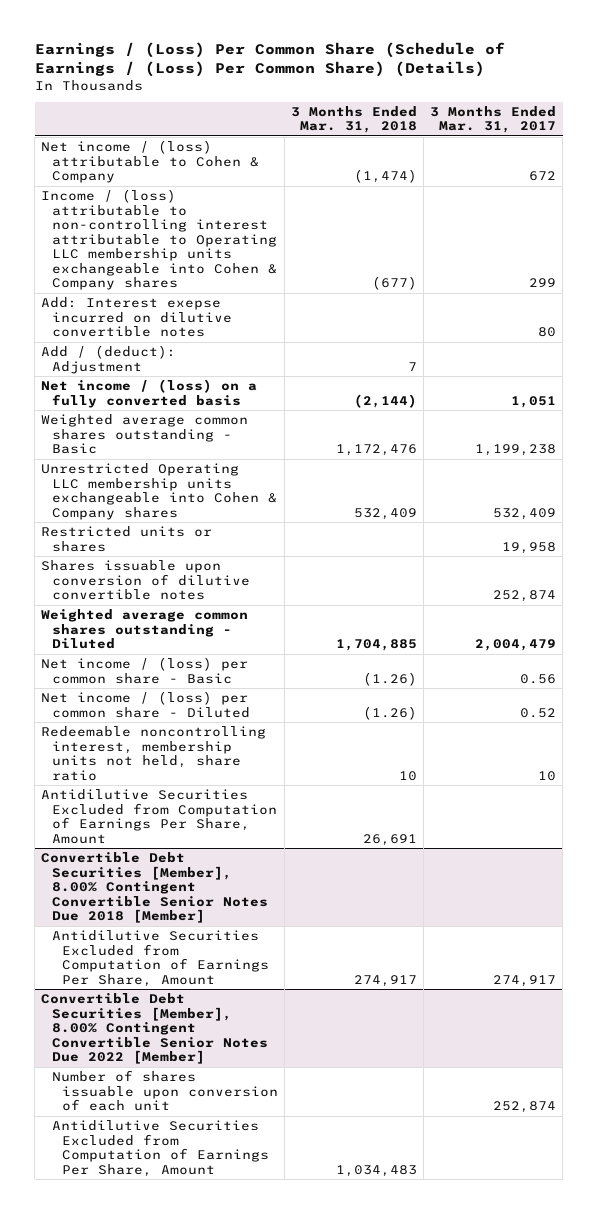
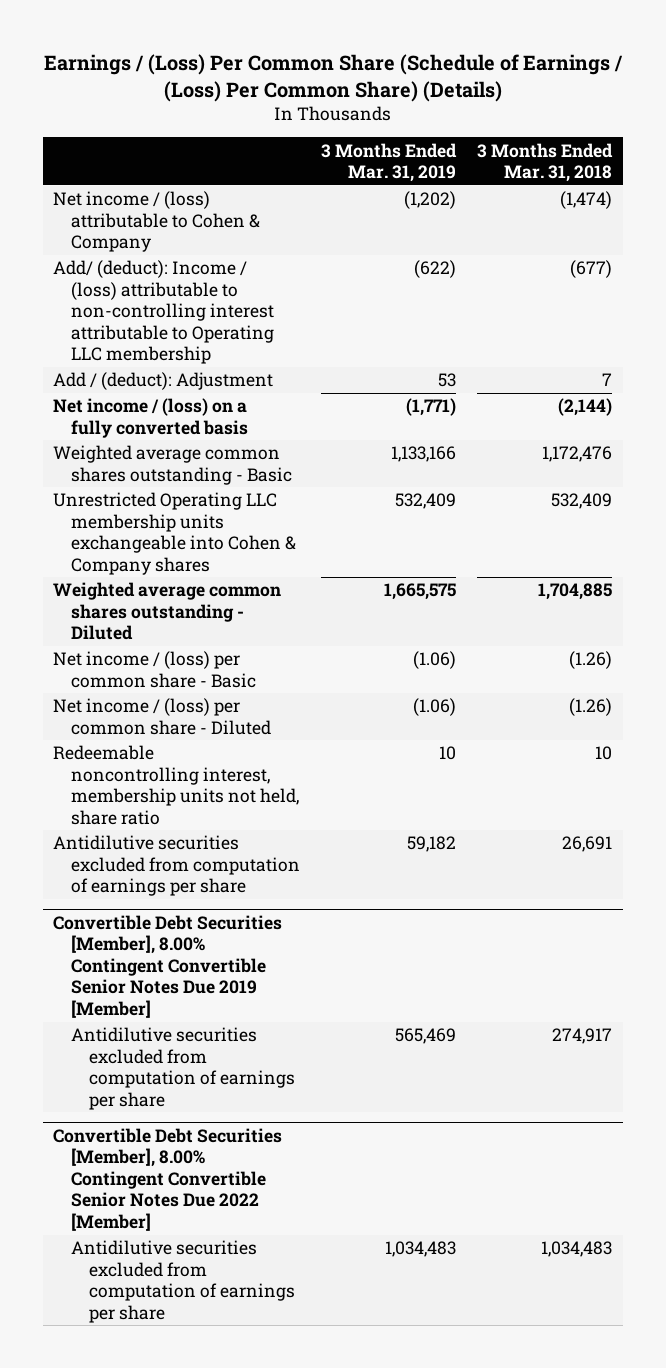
[430,105,557,134] 3 Months Ended Mar. 31, 2017 -> none
none -> [321,142,458,183] 3 Months Ended Mar. 31, 2019
[41,297,232,338] Add: Interest exepse incurred on dilutive convertible notes -> none
[41,189,277,291] Income / (loss) attributable to non-controlling interest attributable to Operating LLC membership units exchangeable into Cohen & Company shares -> [53,260,275,365] Add/ (deduct): Income / (loss) attributable to non-controlling interest attributable to Operating LLC membership
[41,526,213,552] Restricted units or shares -> none
[41,560,250,601] Shares issuable upon conversion of dilutive convertible notes -> none
[41,789,277,844] Antidilutive Securities Excluded from Computation of Earnings Per Share, Amount -> [53,835,301,897] Antidilutive securities excluded from computation of earnings per share
[41,852,268,924] Convertible Debt Securities [Member], 8.00% Contingent Convertible Senior Notes Due 2018 [Member] -> [53,914,283,1018] Convertible Debt Securities [Member], 8.00% Contingent Convertible Senior Notes Due 2019 [Member]
[51,930,269,987] Antidilutive Securities Excluded from Computation of Earnings Per Share, Amount -> [71,1027,295,1110] Antidilutive securities excluded from computation of earnings per share
[51,1070,278,1112] Number of shares issuable upon conversion of each unit -> none
[51,1120,269,1177] Antidilutive Securities Excluded from Computation of Earnings Per Share, Amount -> [71,1240,295,1323] Antidilutive securities excluded from computation of earnings per share

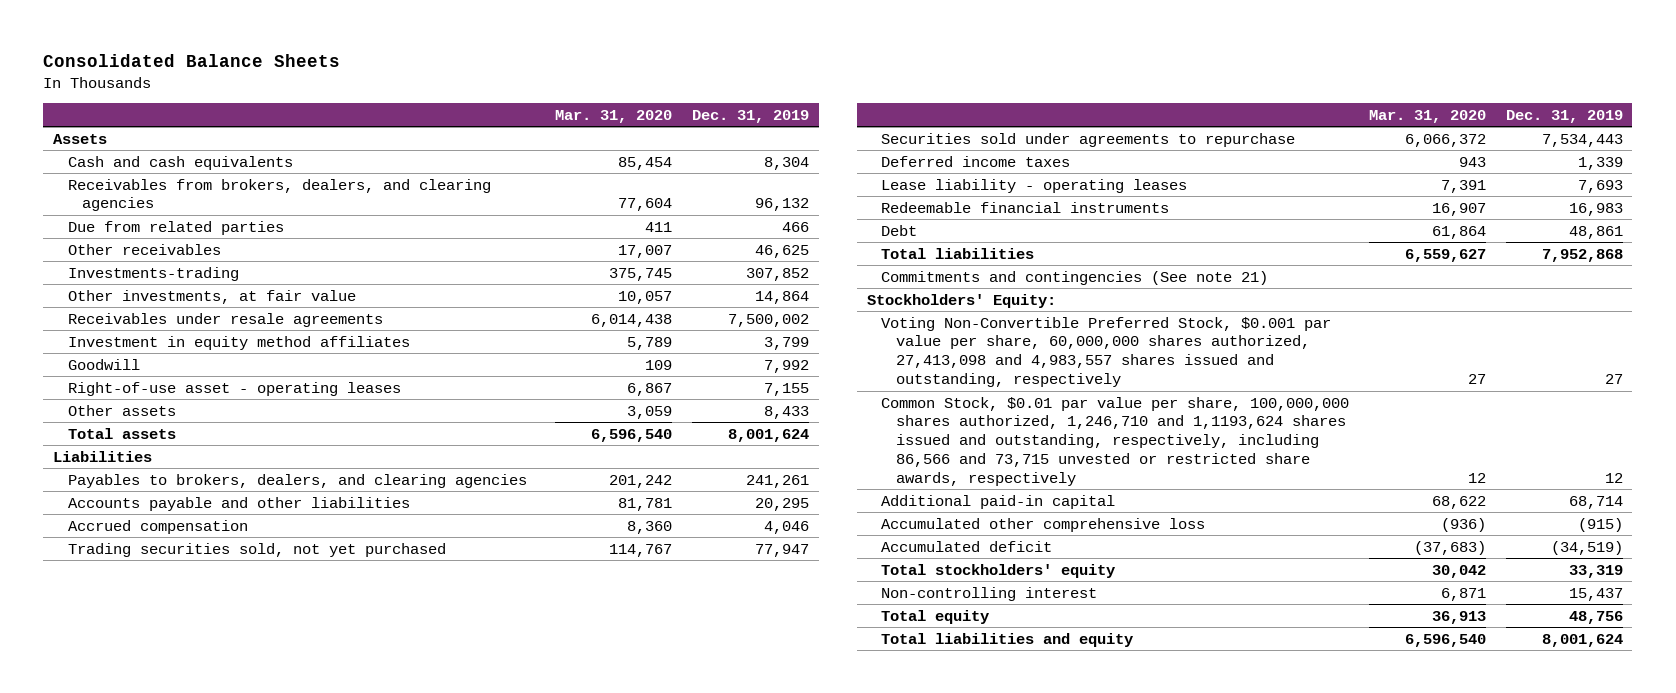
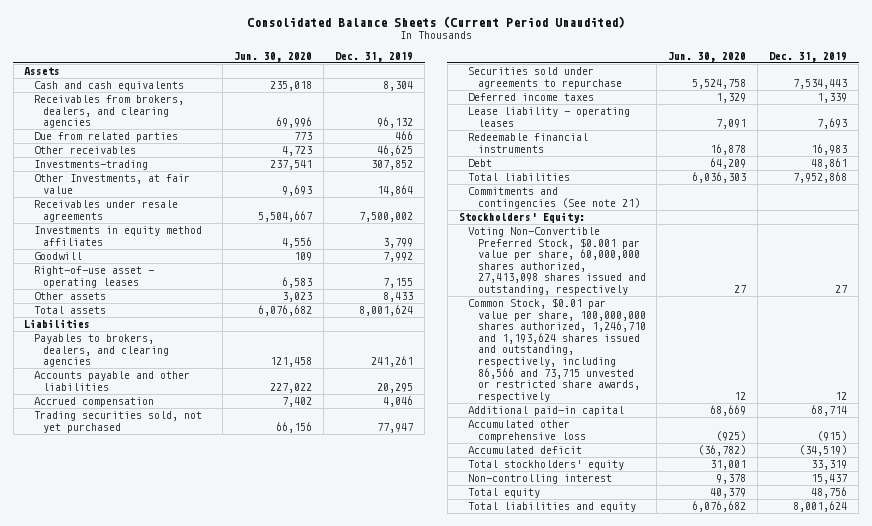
[43,54,341,68] Consolidated Balance Sheets -> [246,16,625,29] Consolidated Balance Sheets (Current Period Unaudited)
[555,109,673,123] Mar. 31, 2020 -> none
none -> [234,51,313,62] Jun. 30, 2020
[67,289,356,304] Other investments, at fair value -> [33,174,190,194] Other Investments, at fair value
[67,335,410,350] Investment in equity method affiliates -> [33,226,202,246] Investments in equity method affiliates
[881,316,1332,388] Voting Non-Convertible Preferred Stock, $0.001 par value per share, 60,000,000 shares authorized, 27,413,098 and 4,983,557 shares issued and outstanding, respectively -> [468,227,646,296] Voting Non-Convertible Preferred Stock, $0.001 par value per share, 60,000,000 shares authorized, 27,413,098 shares issued and outstanding, respectively
[881,396,1350,486] Common Stock, $0.01 par value per share, 100,000,000 shares authorized, 1,246,710 and 1,1193,624 shares issued and outstanding, respectively, including 86,566 and 73,715 unvested or restricted share awards, respectively -> [468,298,646,402] Common Stock, $0.01 par value per share, 100,000,000 shares authorized, 1,246,710 and 1,193,624 shares issued and outstanding, respectively, including 86,566 and 73,715 unvested or restricted share awards, respectively

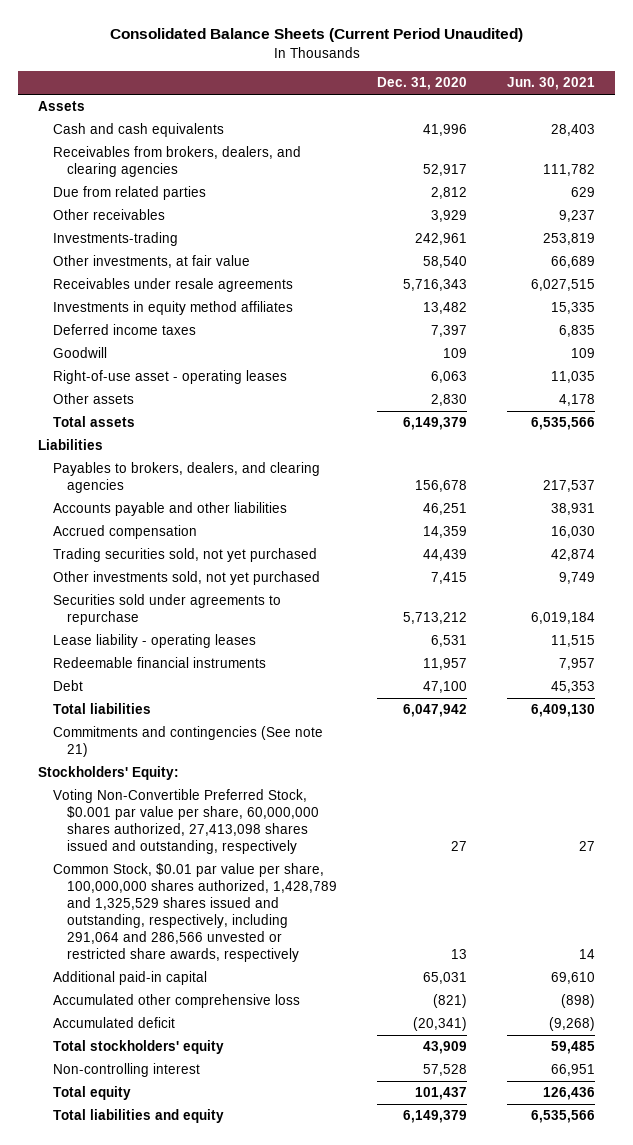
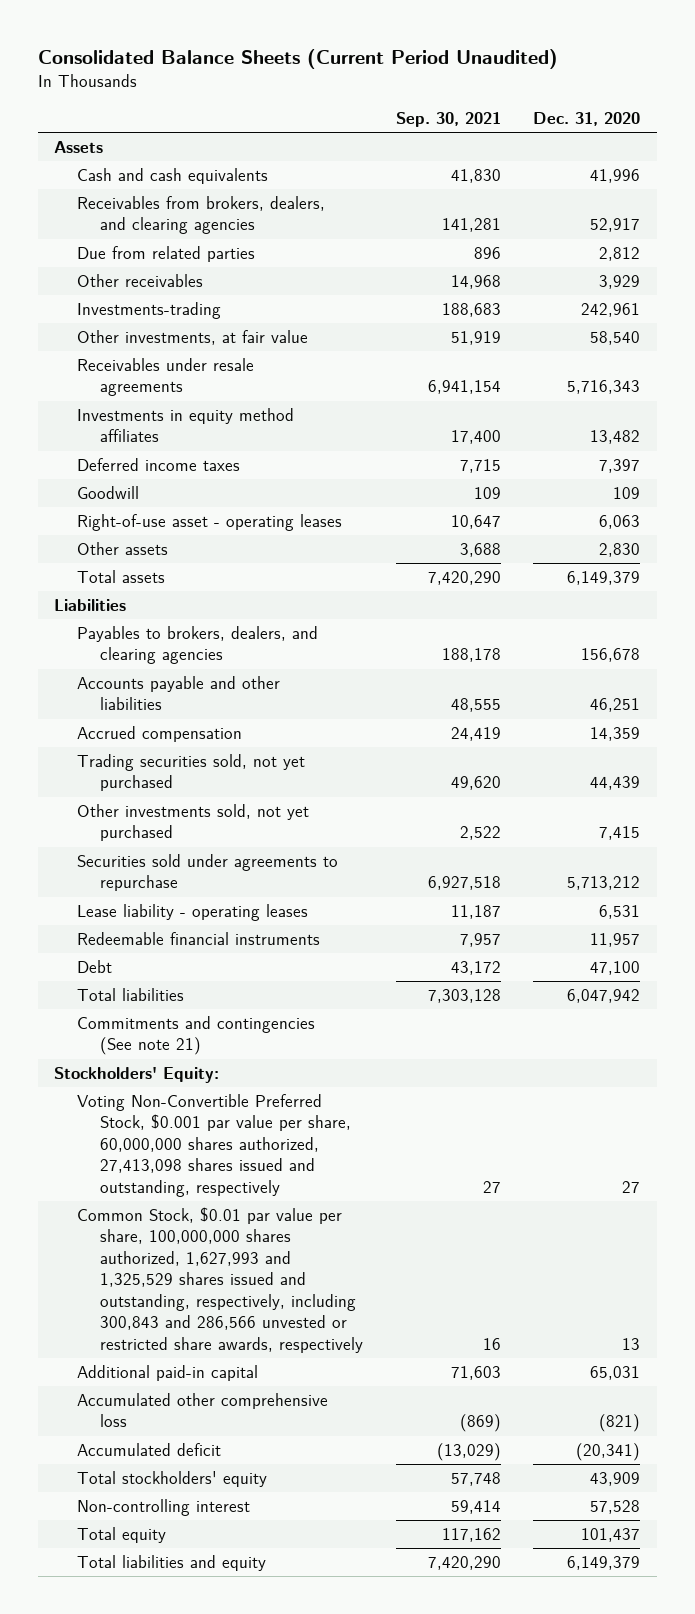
[507,77,596,91] Jun. 30, 2021 -> none
none -> [395,112,501,128] Sep. 30, 2021
[52,863,338,963] Common Stock, $0.01 par value per share, 100,000,000 shares authorized, 1,428,789 and 1,325,529 shares issued and outstanding, respectively, including 291,064 and 286,566 unvested or restricted share awards, respectively -> [77,1207,364,1353] Common Stock, $0.01 par value per share, 100,000,000 shares authorized, 1,627,993 and 1,325,529 shares issued and outstanding, respectively, including 300,843 and 286,566 unvested or restricted share awards, respectively

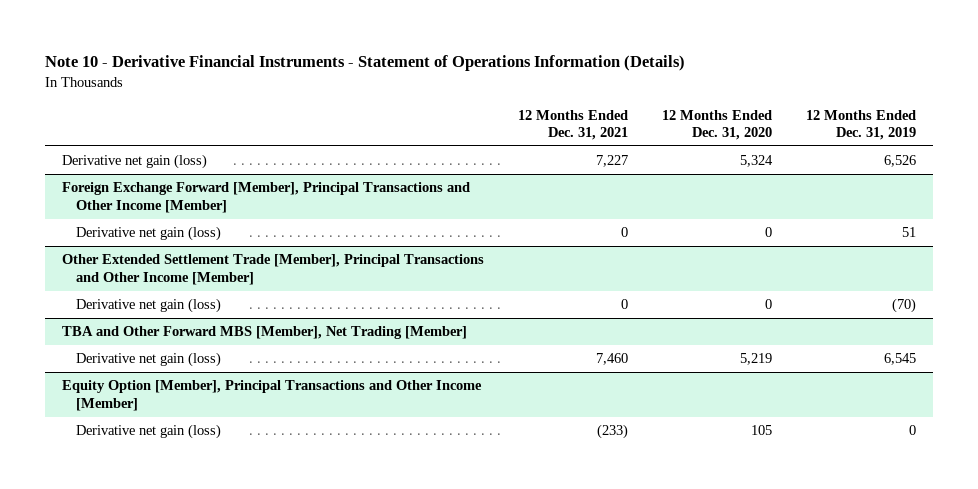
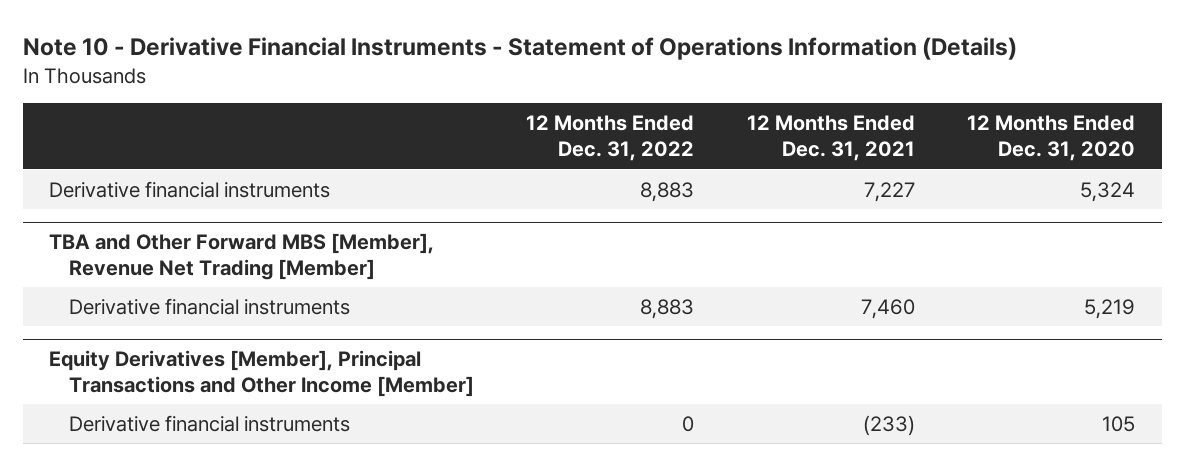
[806,109,917,140] 12 Months Ended Dec. 31, 2019 -> none
none -> [526,115,695,162] 12 Months Ended Dec. 31, 2022
[61,182,470,213] Foreign Exchange Forward [Member], Principal Transactions and Other Income [Member] -> none
[76,226,222,242] Derivative net gain (loss) -> none
[61,254,484,285] Other Extended Settlement Trade [Member], Principal Transactions and Other Income [Member] -> none
[76,298,222,314] Derivative net gain (loss) -> none
[61,154,207,170] Derivative net gain (loss) -> [49,180,331,198] Derivative financial instruments
[61,326,467,340] TBA and Other Forward MBS [Member], Net Trading [Member] -> [49,232,435,281] TBA and Other Forward MBS [Member], Revenue Net Trading [Member]
[76,352,222,368] Derivative net gain (loss) -> [68,297,350,315] Derivative financial instruments
[61,380,482,411] Equity Option [Member], Principal Transactions and Other Income [Member] -> [49,349,474,398] Equity Derivatives [Member], Principal Transactions and Other Income [Member]
[76,424,222,440] Derivative net gain (loss) -> [68,414,350,432] Derivative financial instruments

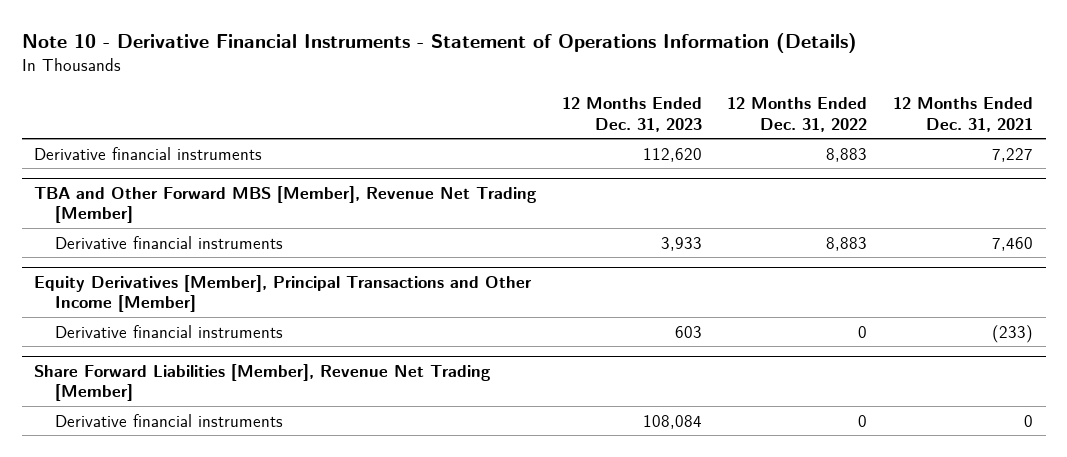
[967,115,1136,162] 12 Months Ended Dec. 31, 2020 -> none
none -> [561,97,702,132] 12 Months Ended Dec. 31, 2023
none -> [34,363,492,402] Share Forward Liabilities [Member], Revenue Net Trading [Member]
none -> [54,413,283,427] Derivative financial instruments

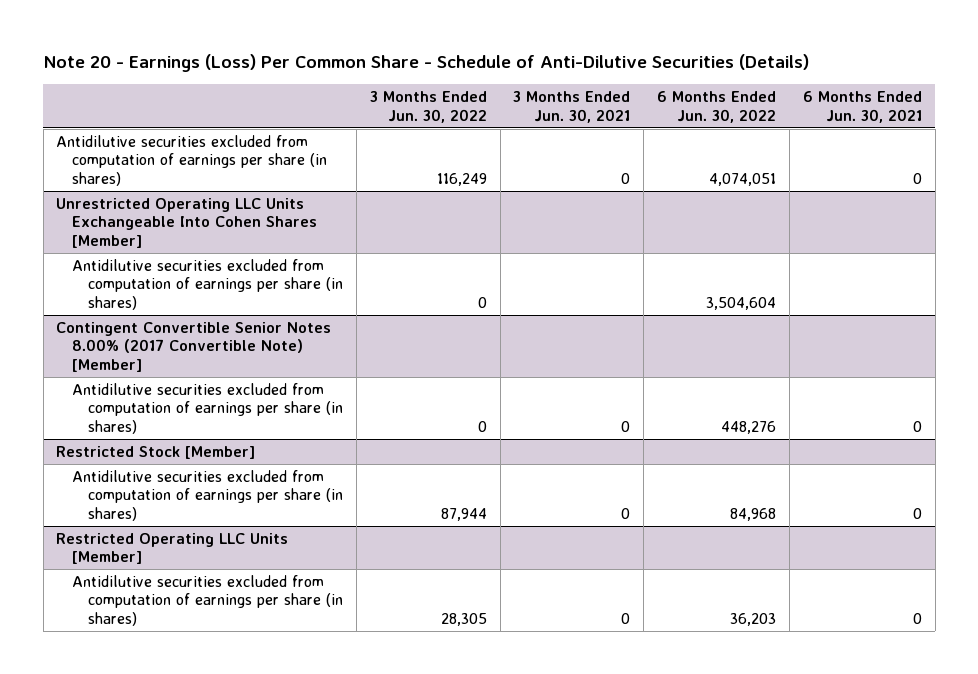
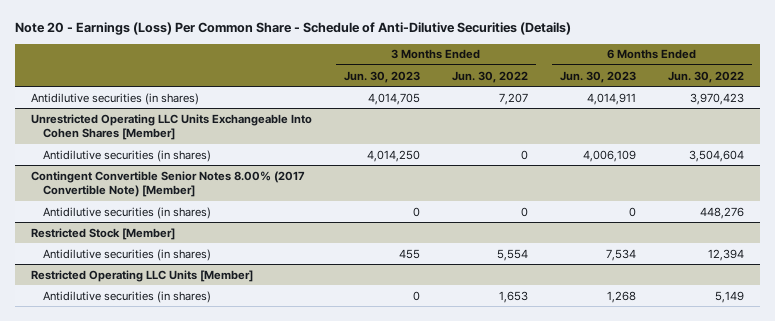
[513,91,631,123] 3 Months Ended Jun. 30, 2021 -> none
[802,91,922,123] 6 Months Ended Jun. 30, 2021 -> none
none -> [343,70,420,83] Jun. 30, 2023
none -> [560,70,637,83] Jun. 30, 2023
[56,134,328,187] Antidilutive securities excluded from computation of earnings per share (in shares) -> [30,92,199,105] Antidilutive securities (in shares)
[436,173,487,187] 116,249 -> [499,92,529,105] 7,207
[709,173,777,187] 4,074,051 -> [690,92,745,105] 3,970,423
[72,258,343,311] Antidilutive securities excluded from computation of earnings per share (in shares) -> [43,149,212,162] Antidilutive securities (in shares)
[72,382,343,435] Antidilutive securities excluded from computation of earnings per share (in shares) -> [43,206,212,219] Antidilutive securities (in shares)
[72,469,343,522] Antidilutive securities excluded from computation of earnings per share (in shares) -> [43,248,212,261] Antidilutive securities (in shares)
[440,508,487,522] 87,944 -> [497,248,529,261] 5,554
[730,508,777,522] 84,968 -> [708,248,745,261] 12,394
[72,574,343,627] Antidilutive securities excluded from computation of earnings per share (in shares) -> [43,290,212,303] Antidilutive securities (in shares)
[440,613,487,627] 28,305 -> [499,290,529,303] 1,653
[730,613,777,627] 36,203 -> [715,290,745,303] 5,149

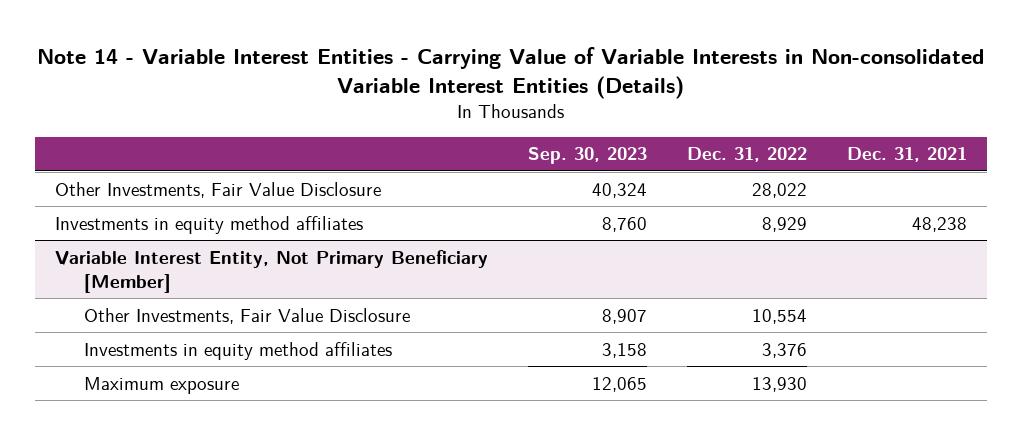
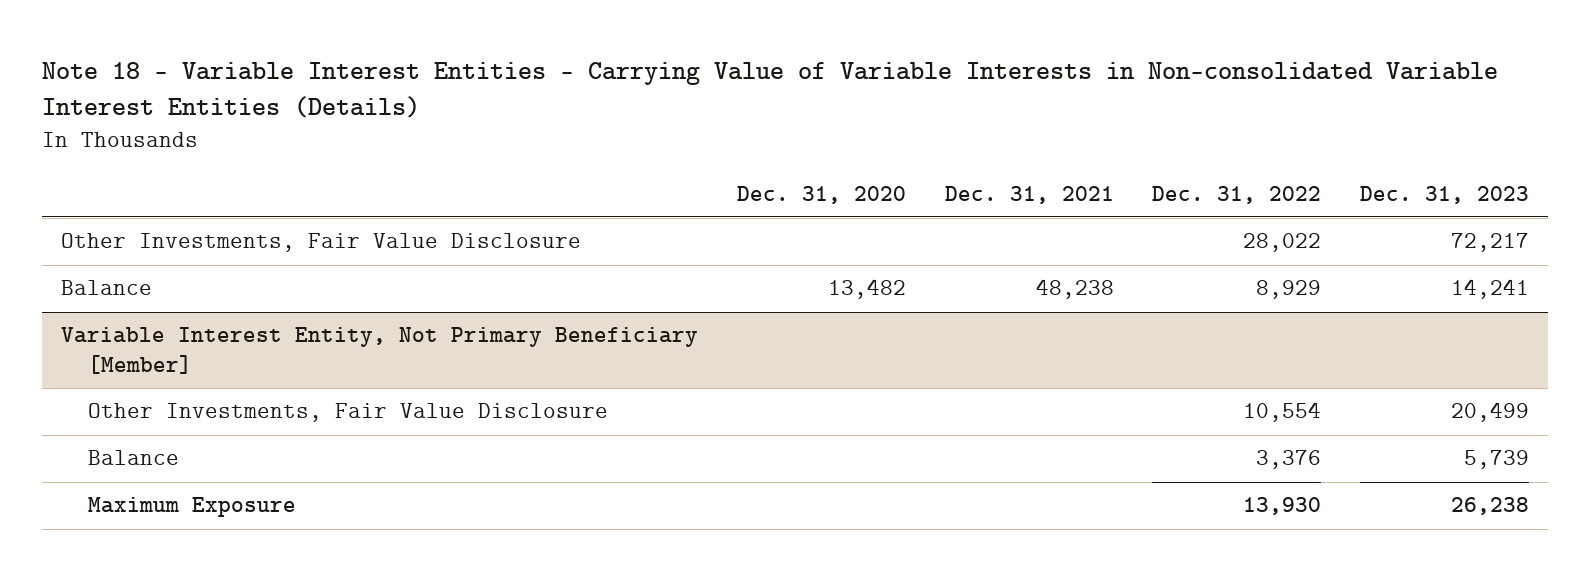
[36,46,984,99] Note 14 - Variable Interest Entities - Carrying Value of Variable Interests in Non-consolidated Variable Interest Entities (Details) -> [41,61,1498,119] Note 18 - Variable Interest Entities - Carrying Value of Variable Interests in Non-consolidated Variable Interest Entities (Details)
[527,147,647,165] Sep. 30, 2023 -> none
none -> [736,185,906,204] Dec. 31, 2020
none -> [1360,185,1530,204] Dec. 31, 2023
[54,215,363,234] Investments in equity method affiliates -> [61,280,153,296] Balance
[83,341,392,360] Investments in equity method affiliates -> [88,450,180,466] Balance
[83,376,239,394] Maximum exposure -> [88,497,297,518] Maximum Exposure

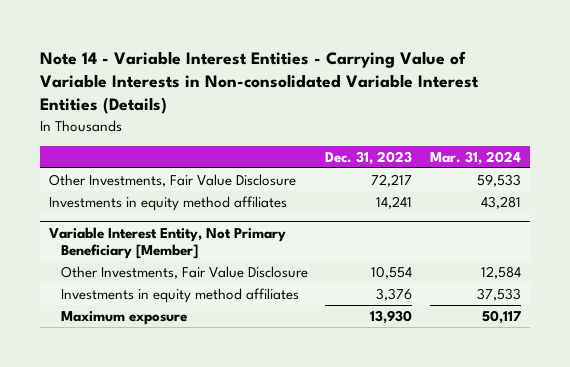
[41,61,1498,119] Note 18 - Variable Interest Entities - Carrying Value of Variable Interests in Non-consolidated Variable Interest Entities (Details) -> [40,50,480,115] Note 14 - Variable Interest Entities - Carrying Value of Variable Interests in Non-consolidated Variable Interest Entities (Details)
[736,185,906,204] Dec. 31, 2020 -> none
[944,185,1114,204] Dec. 31, 2021 -> none
[1152,185,1322,204] Dec. 31, 2022 -> none
none -> [429,150,521,165] Mar. 31, 2024
[61,280,153,296] Balance -> [49,195,288,211] Investments in equity method affiliates
[88,450,180,466] Balance -> none
[1451,402,1530,423] 20,499 -> [371,265,413,279] 10,554
none -> [60,287,299,303] Investments in equity method affiliates
[88,497,297,518] Maximum Exposure -> [60,310,187,325] Maximum exposure
[1451,497,1530,516] 26,238 -> [370,309,413,324] 13,930

